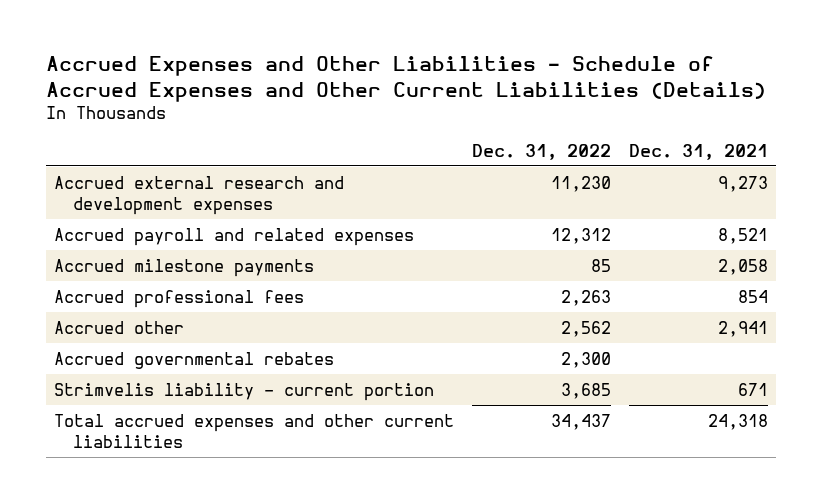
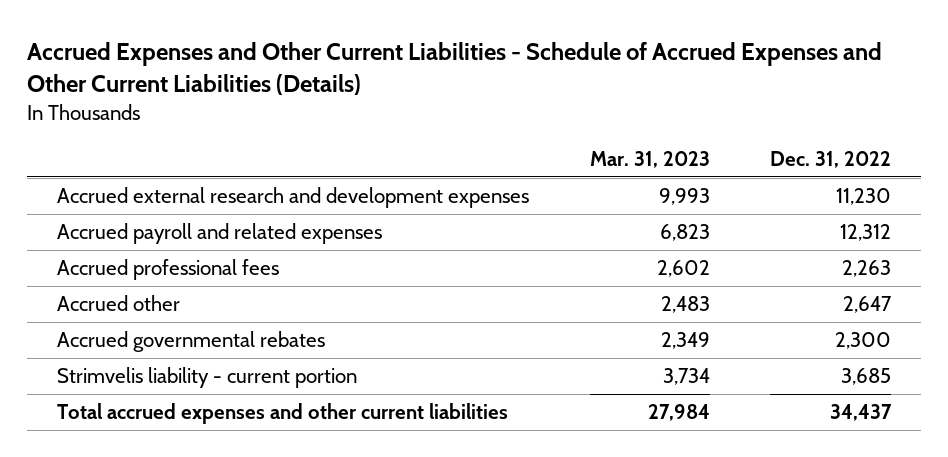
[45,56,766,102] Accrued Expenses and Other Liabilities - Schedule of Accrued Expenses and Other Current Liabilities (Details) -> [27,41,883,95] Accrued Expenses and Other Current Liabilities - Schedule of Accrued Expenses and Other Current Liabilities (Details)
[628,143,768,160] Dec. 31, 2021 -> none
none -> [589,150,710,168] Mar. 31, 2023
[54,258,315,277] Accrued milestone payments -> none
[560,320,611,337] 2,562 -> [842,296,892,314] 2,647

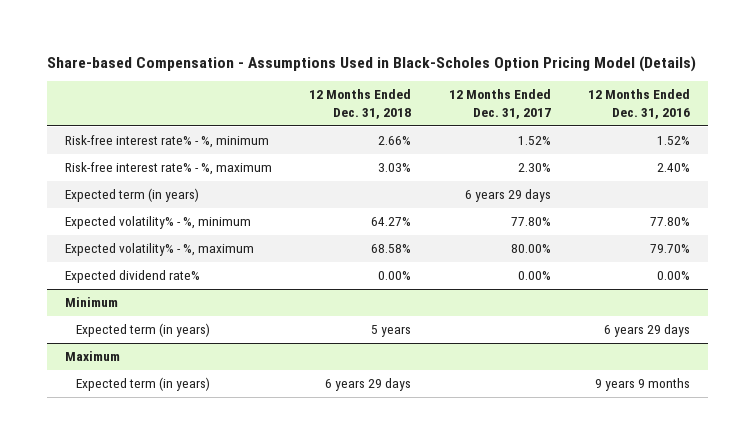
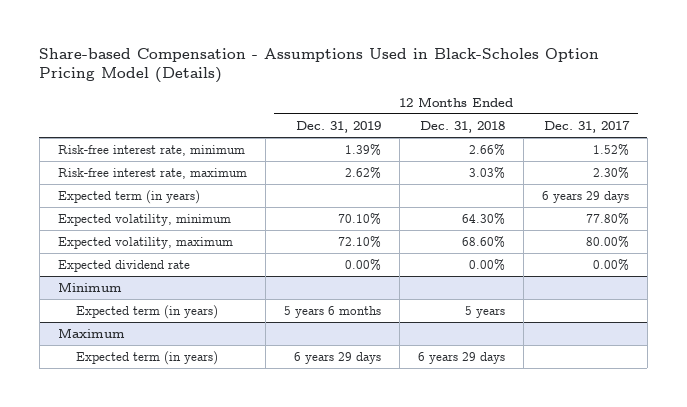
[587,89,690,119] 12 Months Ended Dec. 31, 2016 -> none
none -> [295,120,381,133] Dec. 31, 2019
[65,135,270,149] Risk-free interest rate% - %, minimum -> [57,144,245,156] Risk-free interest rate, minimum
[65,162,273,176] Risk-free interest rate% - %, maximum -> [57,167,247,179] Risk-free interest rate, maximum
[65,216,252,230] Expected volatility% - %, minimum -> [57,213,231,226] Expected volatility, minimum
[371,217,412,227] 64.27% -> [461,212,505,225] 64.30%
[65,243,255,257] Expected volatility% - %, maximum -> [57,236,233,249] Expected volatility, maximum
[371,244,412,254] 68.58% -> [461,235,505,248] 68.60%
[65,270,201,284] Expected dividend rate% -> [57,259,190,272] Expected dividend rate

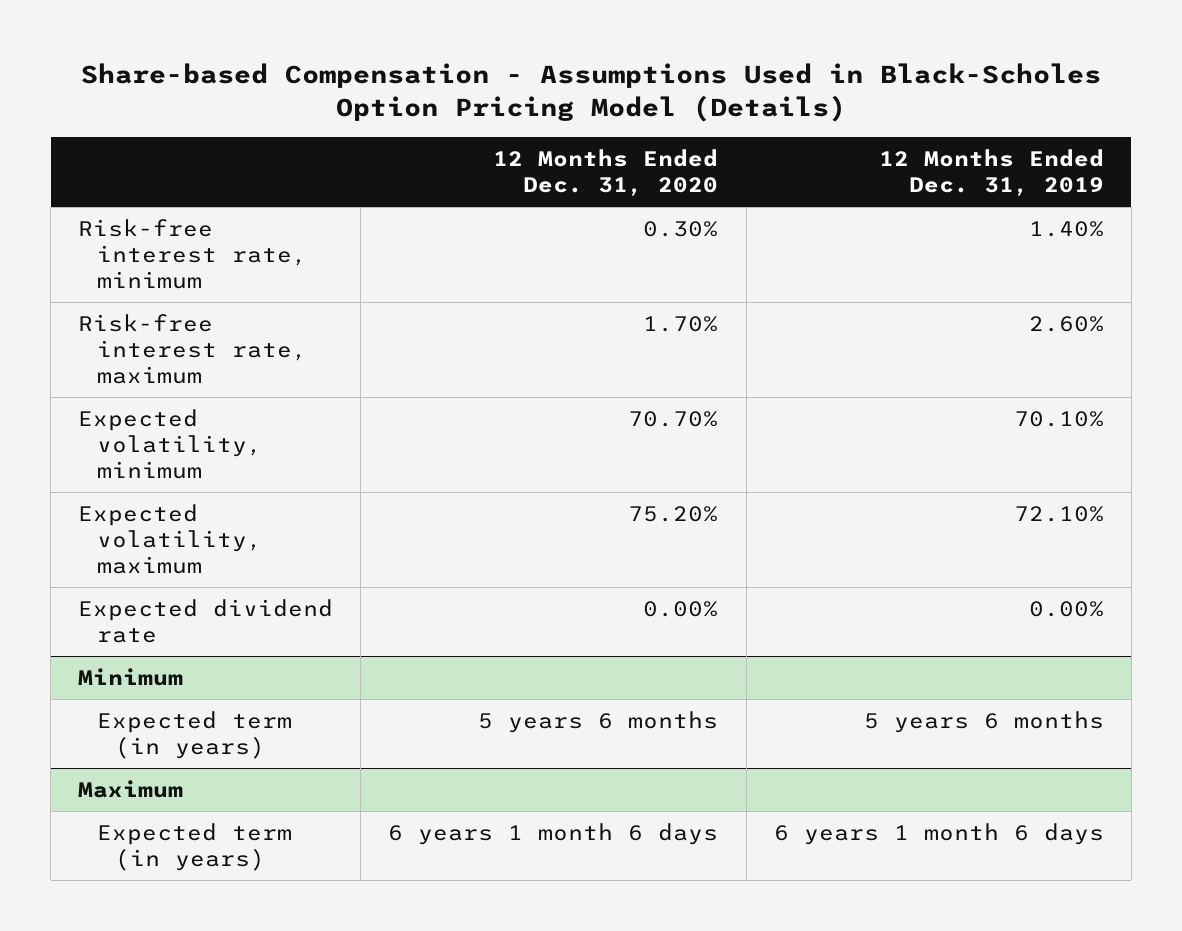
[419,120,505,133] Dec. 31, 2018 -> none
[543,120,630,133] Dec. 31, 2017 -> none
none -> [493,148,719,197] 12 Months Ended Dec. 31, 2020
[57,189,200,204] Expected term (in years) -> none
[344,143,381,156] 1.39% -> [1028,220,1104,237] 1.40%
[344,166,381,179] 2.62% -> [1028,315,1104,332] 2.60%
[293,351,381,364] 6 years 29 days -> [773,822,1104,845] 6 years 1 month 6 days

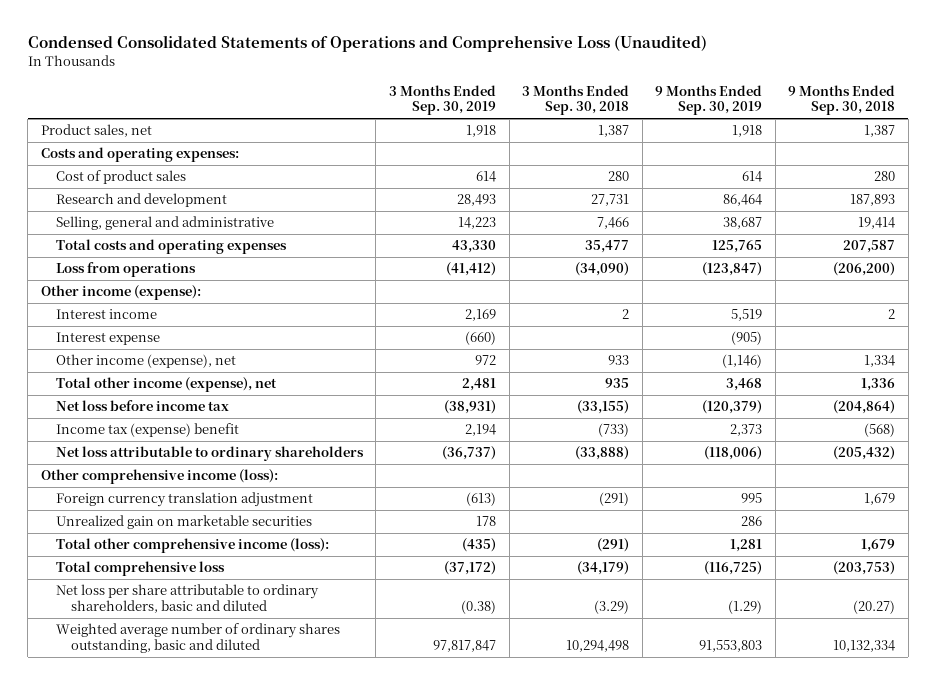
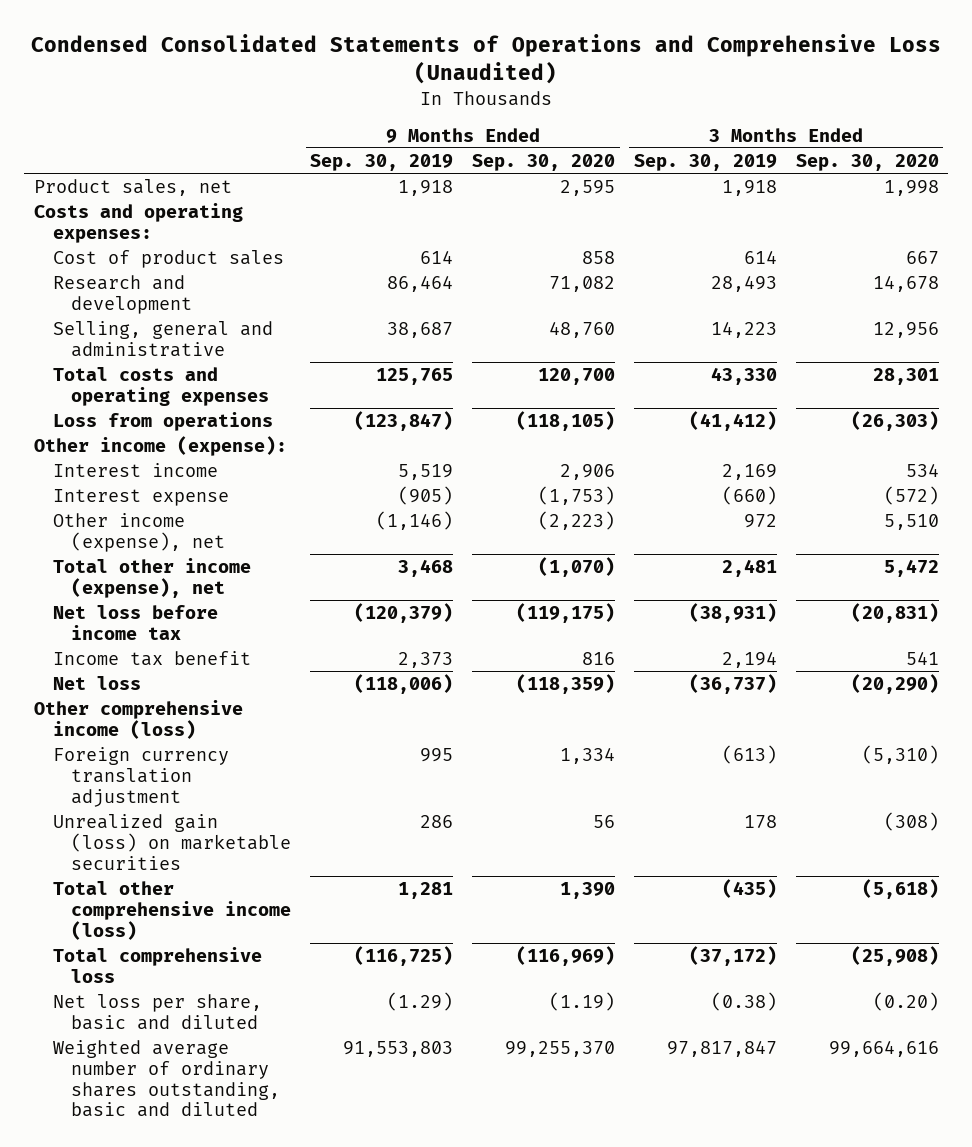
[522,84,630,116] 3 Months Ended Sep. 30, 2018 -> none
[788,84,896,116] 9 Months Ended Sep. 30, 2018 -> none
none -> [472,153,616,171] Sep. 30, 2020
none -> [795,153,939,171] Sep. 30, 2020
[55,423,239,438] Income tax (expense) benefit -> [52,650,251,666] Income tax benefit
[55,446,364,462] Net loss attributable to ordinary shareholders -> [52,675,141,690] Net loss
[40,469,278,485] Other comprehensive income (loss): -> [33,699,243,739] Other comprehensive income (loss)
[55,515,312,530] Unrealized gain on marketable securities -> [52,813,292,870] Unrealized gain (loss) on marketable securities
[55,538,329,554] Total other comprehensive income (loss): -> [52,880,292,940] Total other comprehensive income (loss)
[55,584,319,614] Net loss per share attributable to ordinary shareholders, basic and diluted -> [52,993,262,1030] Net loss per share, basic and diluted

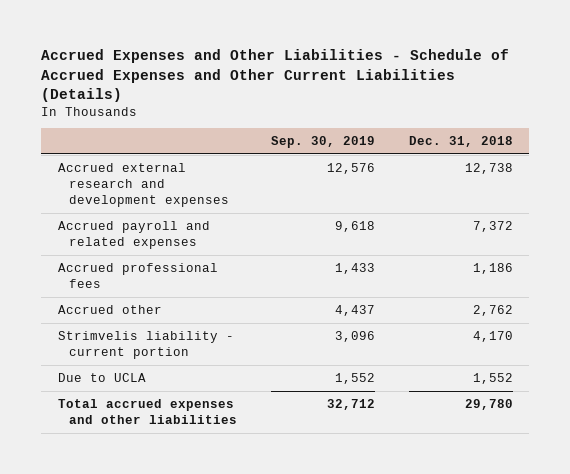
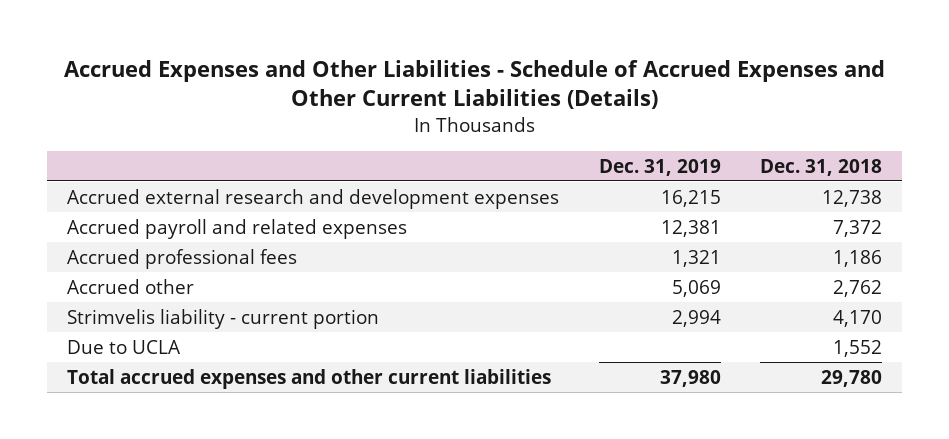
[270,136,375,149] Sep. 30, 2019 -> none
none -> [598,158,721,176] Dec. 31, 2019
[57,399,238,425] Total accrued expenses and other liabilities -> [66,368,551,389] Total accrued expenses and other current liabilities

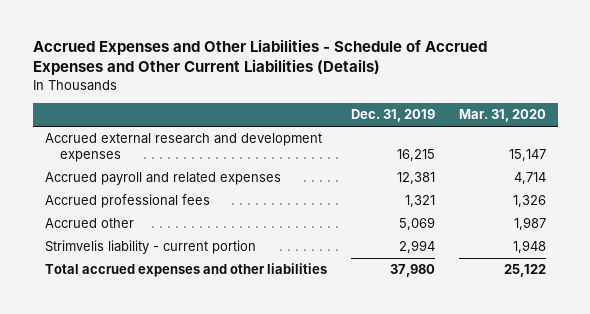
[760,158,883,176] Dec. 31, 2018 -> none
none -> [458,109,546,123] Mar. 31, 2020
[66,339,181,354] Due to UCLA -> none
[66,368,551,389] Total accrued expenses and other current liabilities -> [44,263,327,278] Total accrued expenses and other liabilities

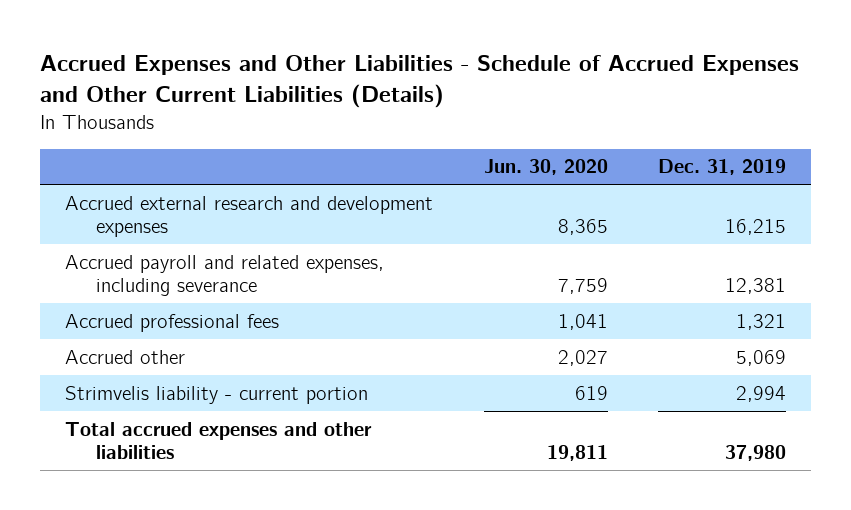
[458,109,546,123] Mar. 31, 2020 -> none
none -> [483,159,608,176] Jun. 30, 2020
[44,172,281,186] Accrued payroll and related expenses -> [65,254,385,296] Accrued payroll and related expenses, including severance

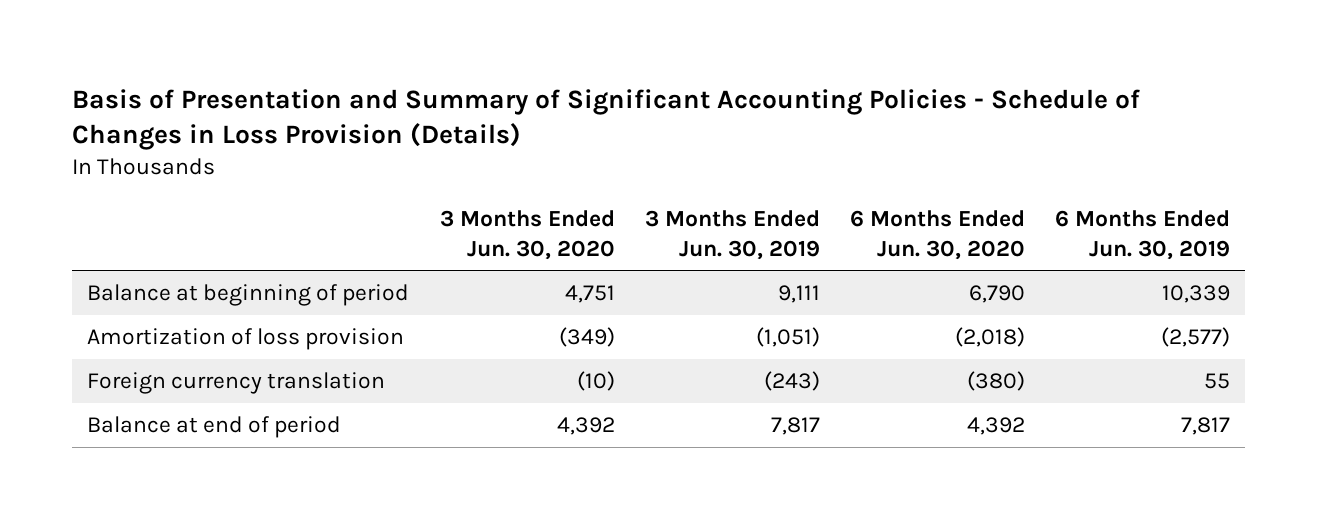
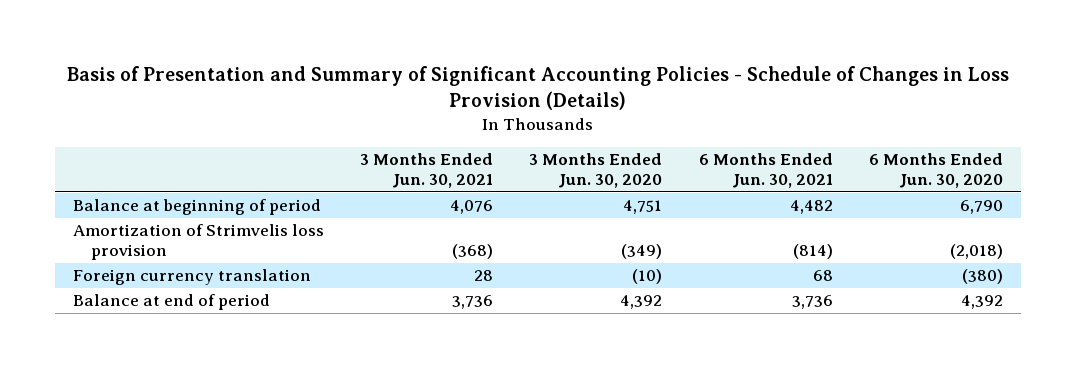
[644,210,820,260] 3 Months Ended Jun. 30, 2019 -> none
[1054,210,1230,260] 6 Months Ended Jun. 30, 2019 -> none
none -> [360,153,494,189] 3 Months Ended Jun. 30, 2021
none -> [698,153,833,189] 6 Months Ended Jun. 30, 2021
[87,328,405,351] Amortization of loss provision -> [73,224,325,261] Amortization of Strimvelis loss provision

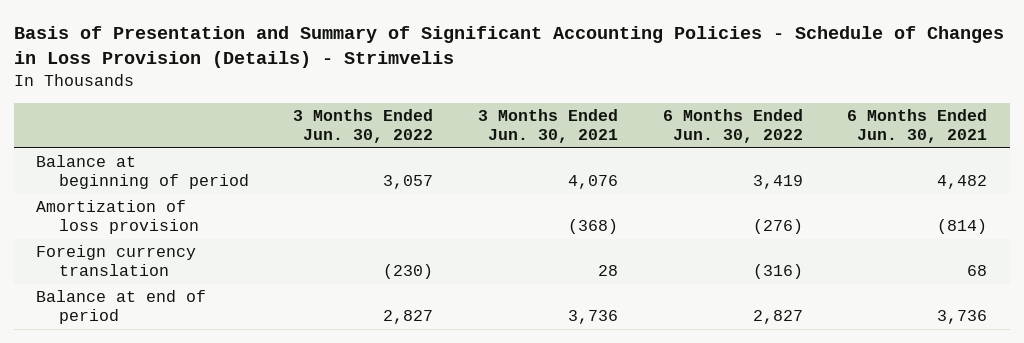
[66,66,1009,111] Basis of Presentation and Summary of Significant Accounting Policies - Schedule of Changes in Loss Provision (Details) -> [13,26,1004,69] Basis of Presentation and Summary of Significant Accounting Policies - Schedule of Changes in Loss Provision (Details) - Strimvelis
[529,153,663,189] 3 Months Ended Jun. 30, 2020 -> none
[868,153,1003,189] 6 Months Ended Jun. 30, 2020 -> none
none -> [293,109,434,143] 3 Months Ended Jun. 30, 2022
none -> [662,109,803,143] 6 Months Ended Jun. 30, 2022
[73,224,325,261] Amortization of Strimvelis loss provision -> [36,200,199,235] Amortization of loss provision

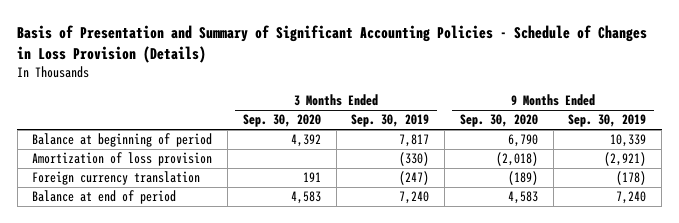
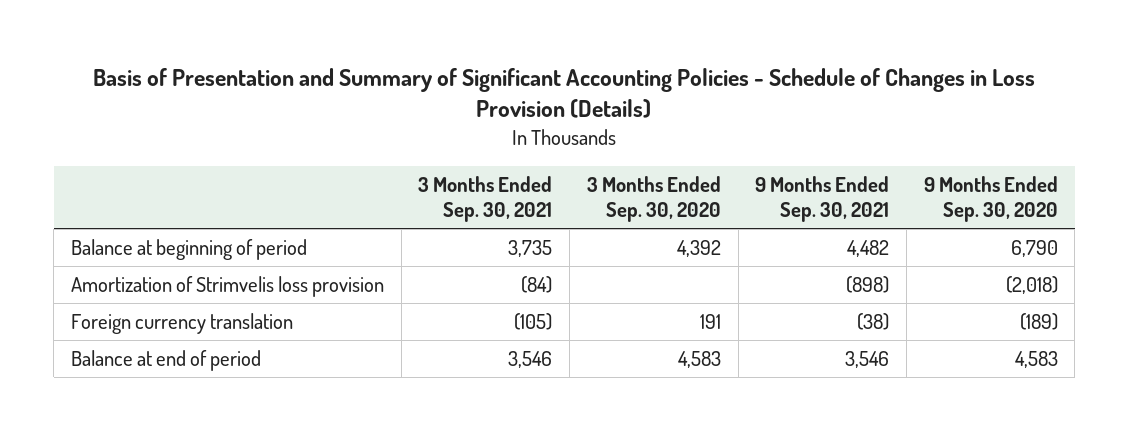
[351,114,430,128] Sep. 30, 2019 -> none
[568,114,647,128] Sep. 30, 2019 -> none
none -> [418,175,553,223] 3 Months Ended Sep. 30, 2021
none -> [755,175,890,223] 9 Months Ended Sep. 30, 2021
[32,152,213,167] Amortization of loss provision -> [71,276,385,298] Amortization of Strimvelis loss provision

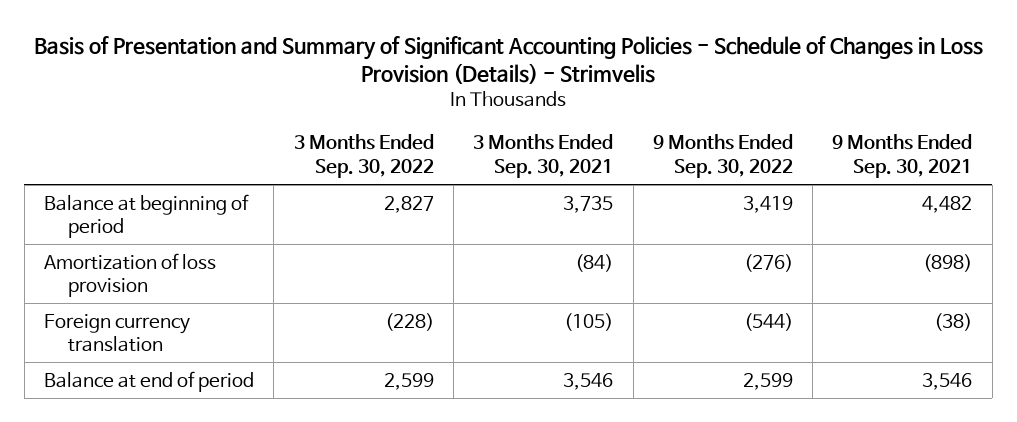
[93,67,1036,119] Basis of Presentation and Summary of Significant Accounting Policies - Schedule of Changes in Loss Provision (Details) -> [34,35,984,85] Basis of Presentation and Summary of Significant Accounting Policies - Schedule of Changes in Loss Provision (Details) - Strimvelis
[586,175,721,223] 3 Months Ended Sep. 30, 2020 -> none
[923,175,1058,223] 9 Months Ended Sep. 30, 2020 -> none
none -> [293,134,434,178] 3 Months Ended Sep. 30, 2022
none -> [652,134,793,178] 9 Months Ended Sep. 30, 2022
[71,276,385,298] Amortization of Strimvelis loss provision -> [44,252,217,297] Amortization of loss provision

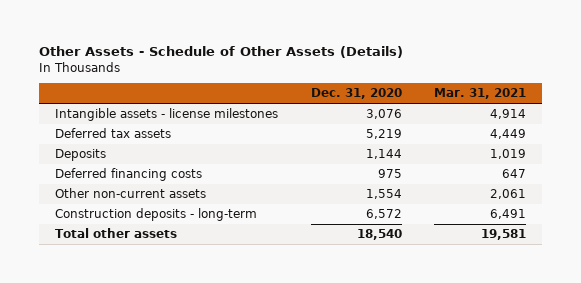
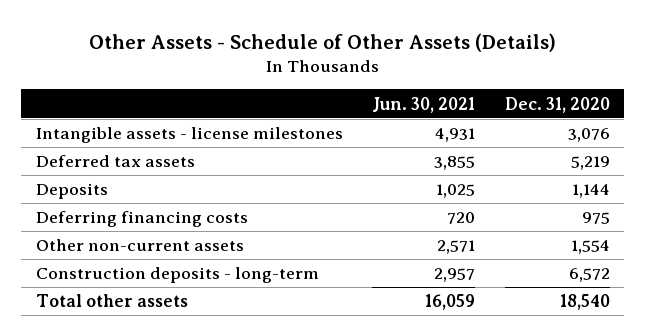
[434,88,527,100] Mar. 31, 2021 -> none
none -> [372,96,476,113] Jun. 30, 2021
[55,168,203,182] Deferred financing costs -> [36,211,249,228] Deferring financing costs

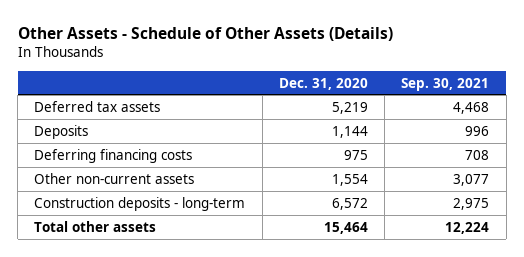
[372,96,476,113] Jun. 30, 2021 -> none
none -> [401,77,490,91] Sep. 30, 2021
[36,127,344,144] Intangible assets - license milestones -> none
[559,294,610,311] 18,540 -> [323,221,368,234] 15,464

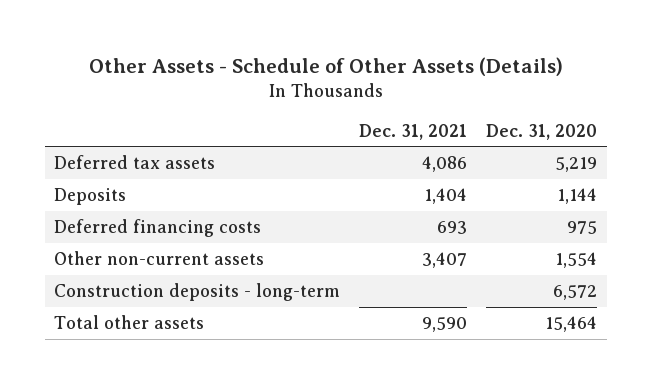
[401,77,490,91] Sep. 30, 2021 -> none
none -> [359,123,468,140] Dec. 31, 2021
[34,148,193,163] Deferring financing costs -> [54,218,262,237] Deferred financing costs

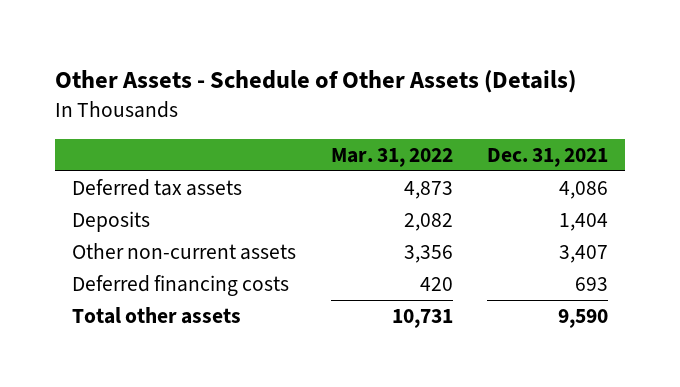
[486,123,598,140] Dec. 31, 2020 -> none
none -> [330,147,453,167] Mar. 31, 2022
[54,282,341,301] Construction deposits - long-term -> none
[54,218,262,237] Deferred financing costs -> [72,275,290,297] Deferred financing costs

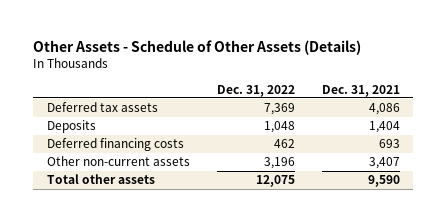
[330,147,453,167] Mar. 31, 2022 -> none
none -> [216,84,295,97] Dec. 31, 2022
[72,243,297,261] Other non-current assets -> [46,156,190,167] Other non-current assets

